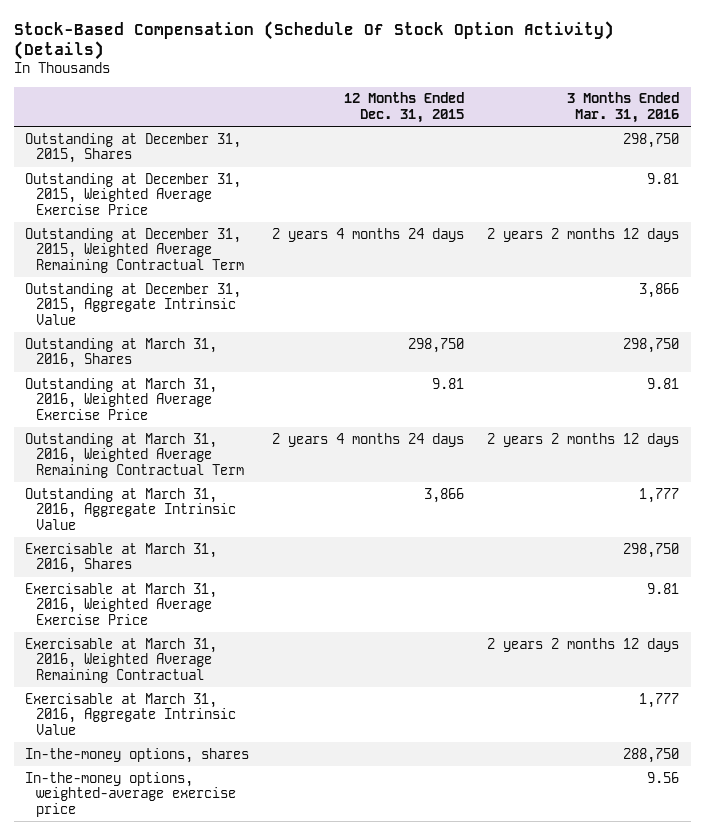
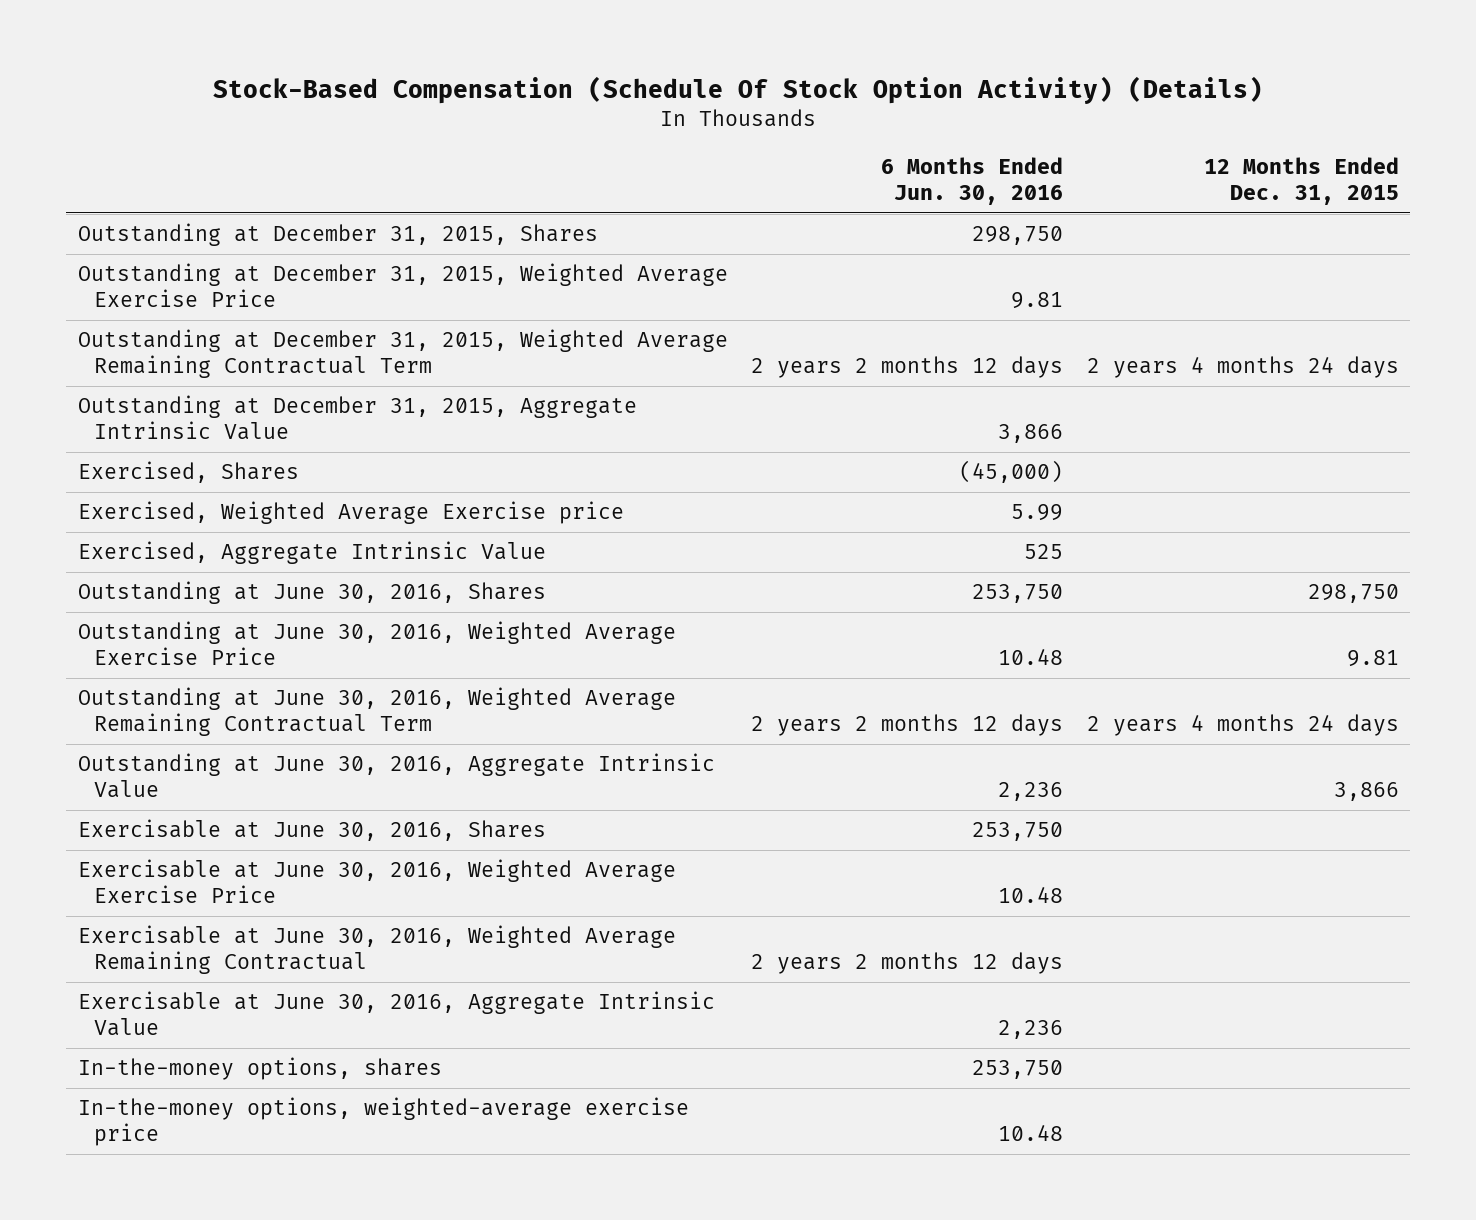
[567,92,680,124] 3 Months Ended Mar. 31, 2016 -> none
none -> [881,157,1064,205] 6 Months Ended Jun. 30, 2016
none -> [77,461,299,484] Exercised, Shares
none -> [77,501,624,525] Exercised, Weighted Average Exercise price
none -> [77,541,546,565] Exercised, Aggregate Intrinsic Value
[25,337,218,369] Outstanding at March 31, 2016, Shares -> [77,581,546,605] Outstanding at June 30, 2016, Shares
[25,377,218,420] Outstanding at March 31, 2016, Weighted Average Exercise Price -> [77,621,676,665] Outstanding at June 30, 2016, Weighted Average Exercise Price
[25,432,245,478] Outstanding at March 31, 2016, Weighted Average Remaining Contractual Term -> [77,687,676,736] Outstanding at June 30, 2016, Weighted Average Remaining Contractual Term
[25,487,237,530] Outstanding at March 31, 2016, Aggregate Intrinsic Value -> [77,753,715,798] Outstanding at June 30, 2016, Aggregate Intrinsic Value
[25,542,218,574] Exercisable at March 31, 2016, Shares -> [77,819,546,842] Exercisable at June 30, 2016, Shares
[25,582,218,625] Exercisable at March 31, 2016, Weighted Average Exercise Price -> [77,859,676,903] Exercisable at June 30, 2016, Weighted Average Exercise Price
[25,637,218,683] Exercisable at March 31, 2016, Weighted Average Remaining Contractual -> [77,925,676,974] Exercisable at June 30, 2016, Weighted Average Remaining Contractual
[25,692,237,735] Exercisable at March 31, 2016, Aggregate Intrinsic Value -> [77,991,715,1036] Exercisable at June 30, 2016, Aggregate Intrinsic Value

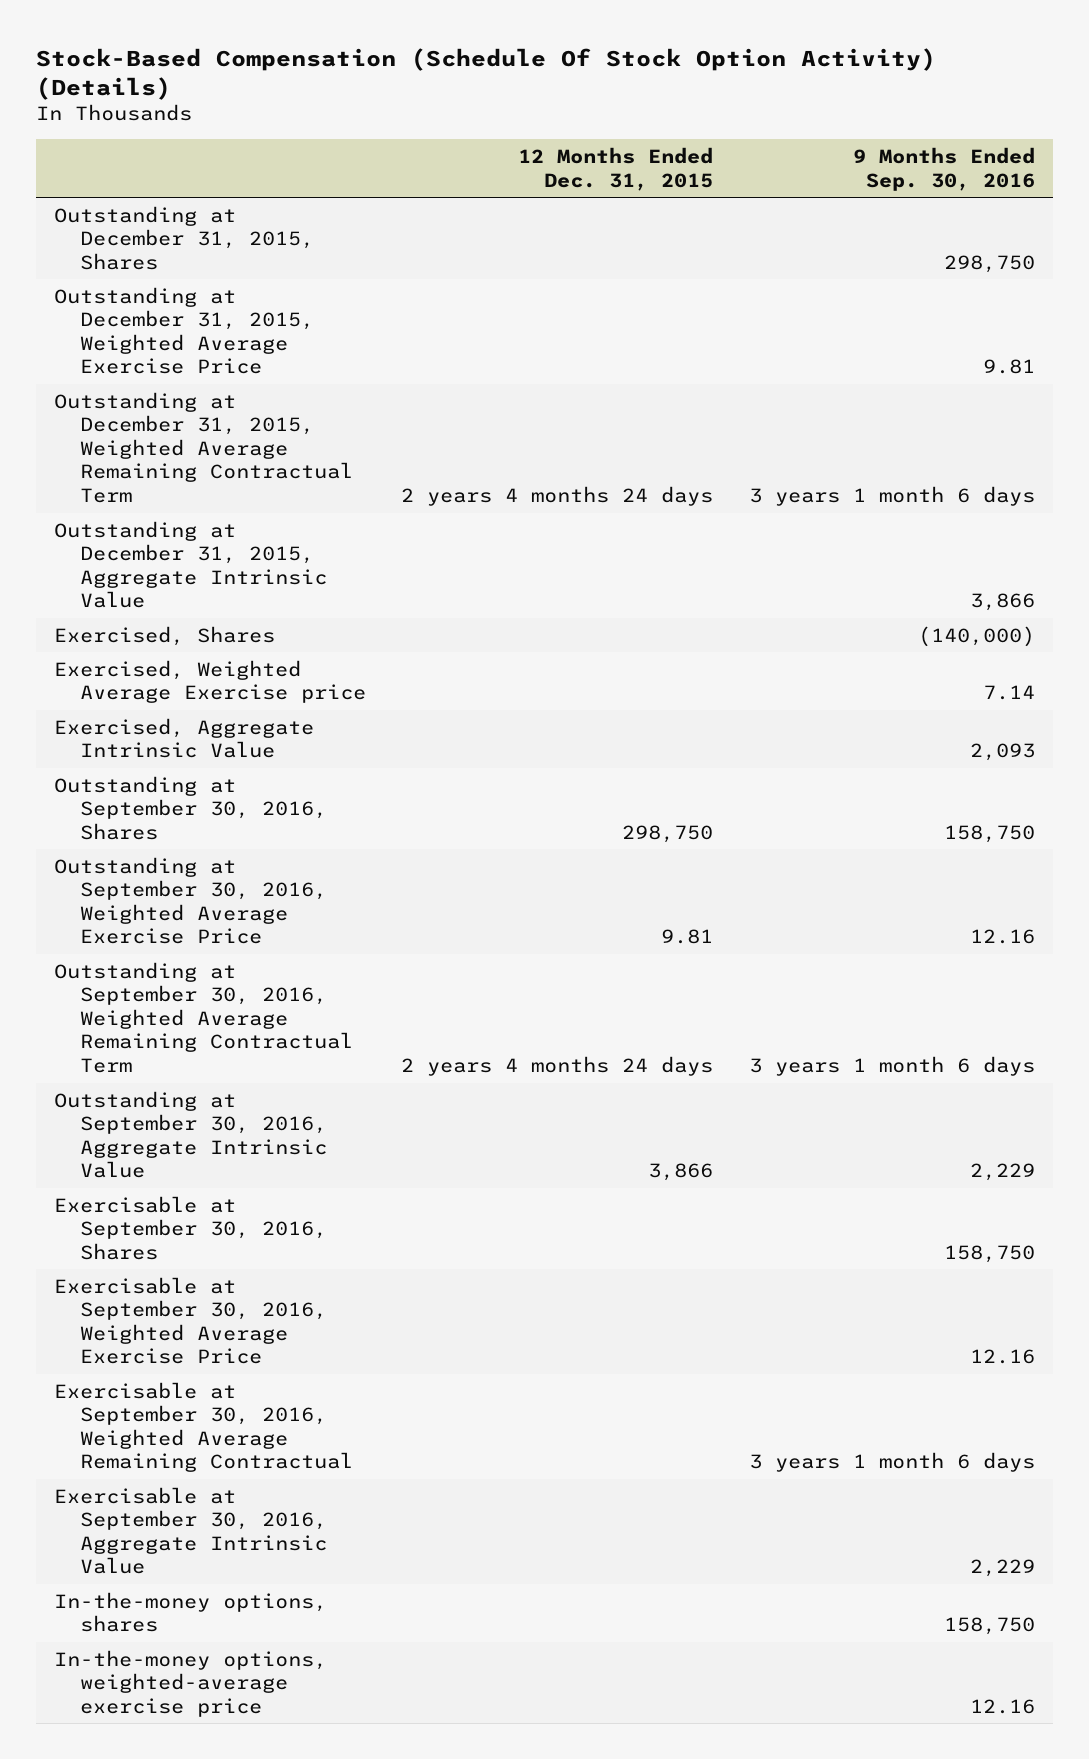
[881,157,1064,205] 6 Months Ended Jun. 30, 2016 -> none
none -> [852,147,1035,191] 9 Months Ended Sep. 30, 2016
[77,581,546,605] Outstanding at June 30, 2016, Shares -> [54,775,327,840] Outstanding at September 30, 2016, Shares
[77,621,676,665] Outstanding at June 30, 2016, Weighted Average Exercise Price -> [54,856,327,945] Outstanding at September 30, 2016, Weighted Average Exercise Price
[77,687,676,736] Outstanding at June 30, 2016, Weighted Average Remaining Contractual Term -> [54,961,353,1073] Outstanding at September 30, 2016, Weighted Average Remaining Contractual Term
[77,753,715,798] Outstanding at June 30, 2016, Aggregate Intrinsic Value -> [54,1090,327,1179] Outstanding at September 30, 2016, Aggregate Intrinsic Value
[77,819,546,842] Exercisable at June 30, 2016, Shares -> [54,1195,327,1260] Exercisable at September 30, 2016, Shares
[77,859,676,903] Exercisable at June 30, 2016, Weighted Average Exercise Price -> [54,1276,327,1365] Exercisable at September 30, 2016, Weighted Average Exercise Price
[77,925,676,974] Exercisable at June 30, 2016, Weighted Average Remaining Contractual -> [54,1381,353,1473] Exercisable at September 30, 2016, Weighted Average Remaining Contractual
[77,991,715,1036] Exercisable at June 30, 2016, Aggregate Intrinsic Value -> [54,1486,327,1575] Exercisable at September 30, 2016, Aggregate Intrinsic Value

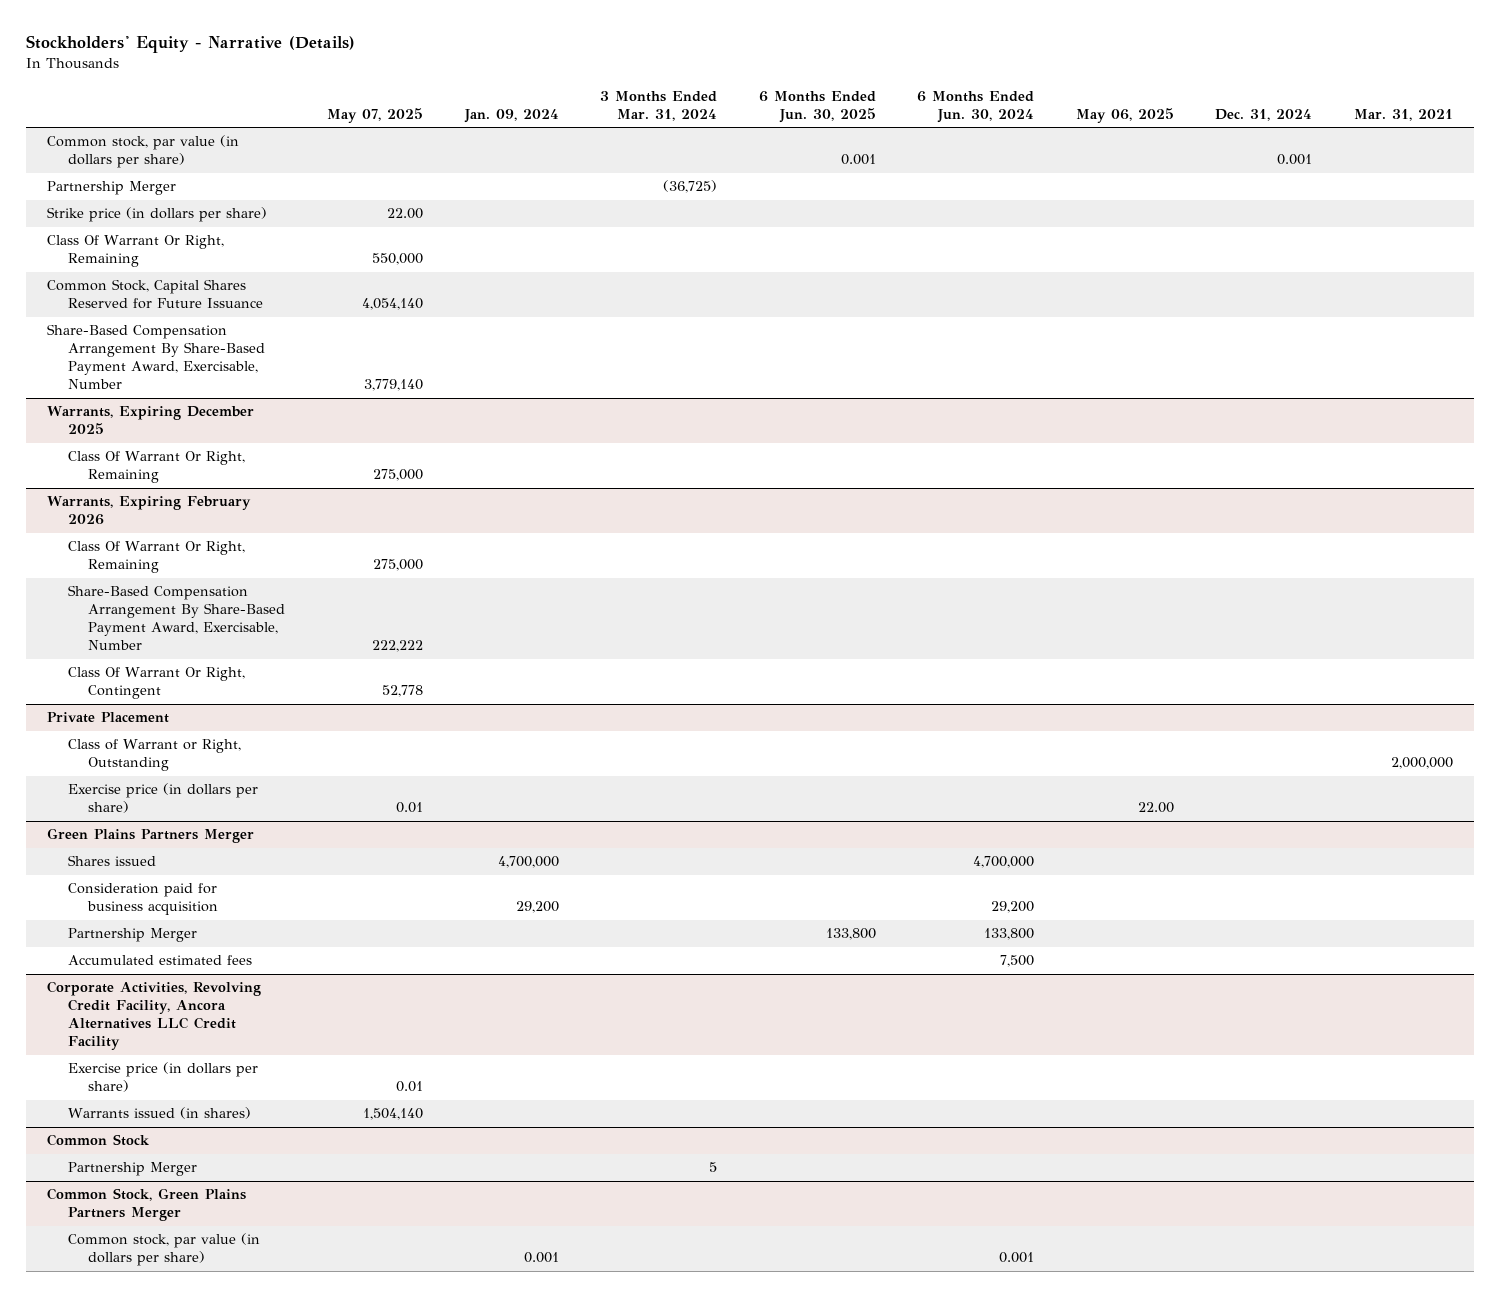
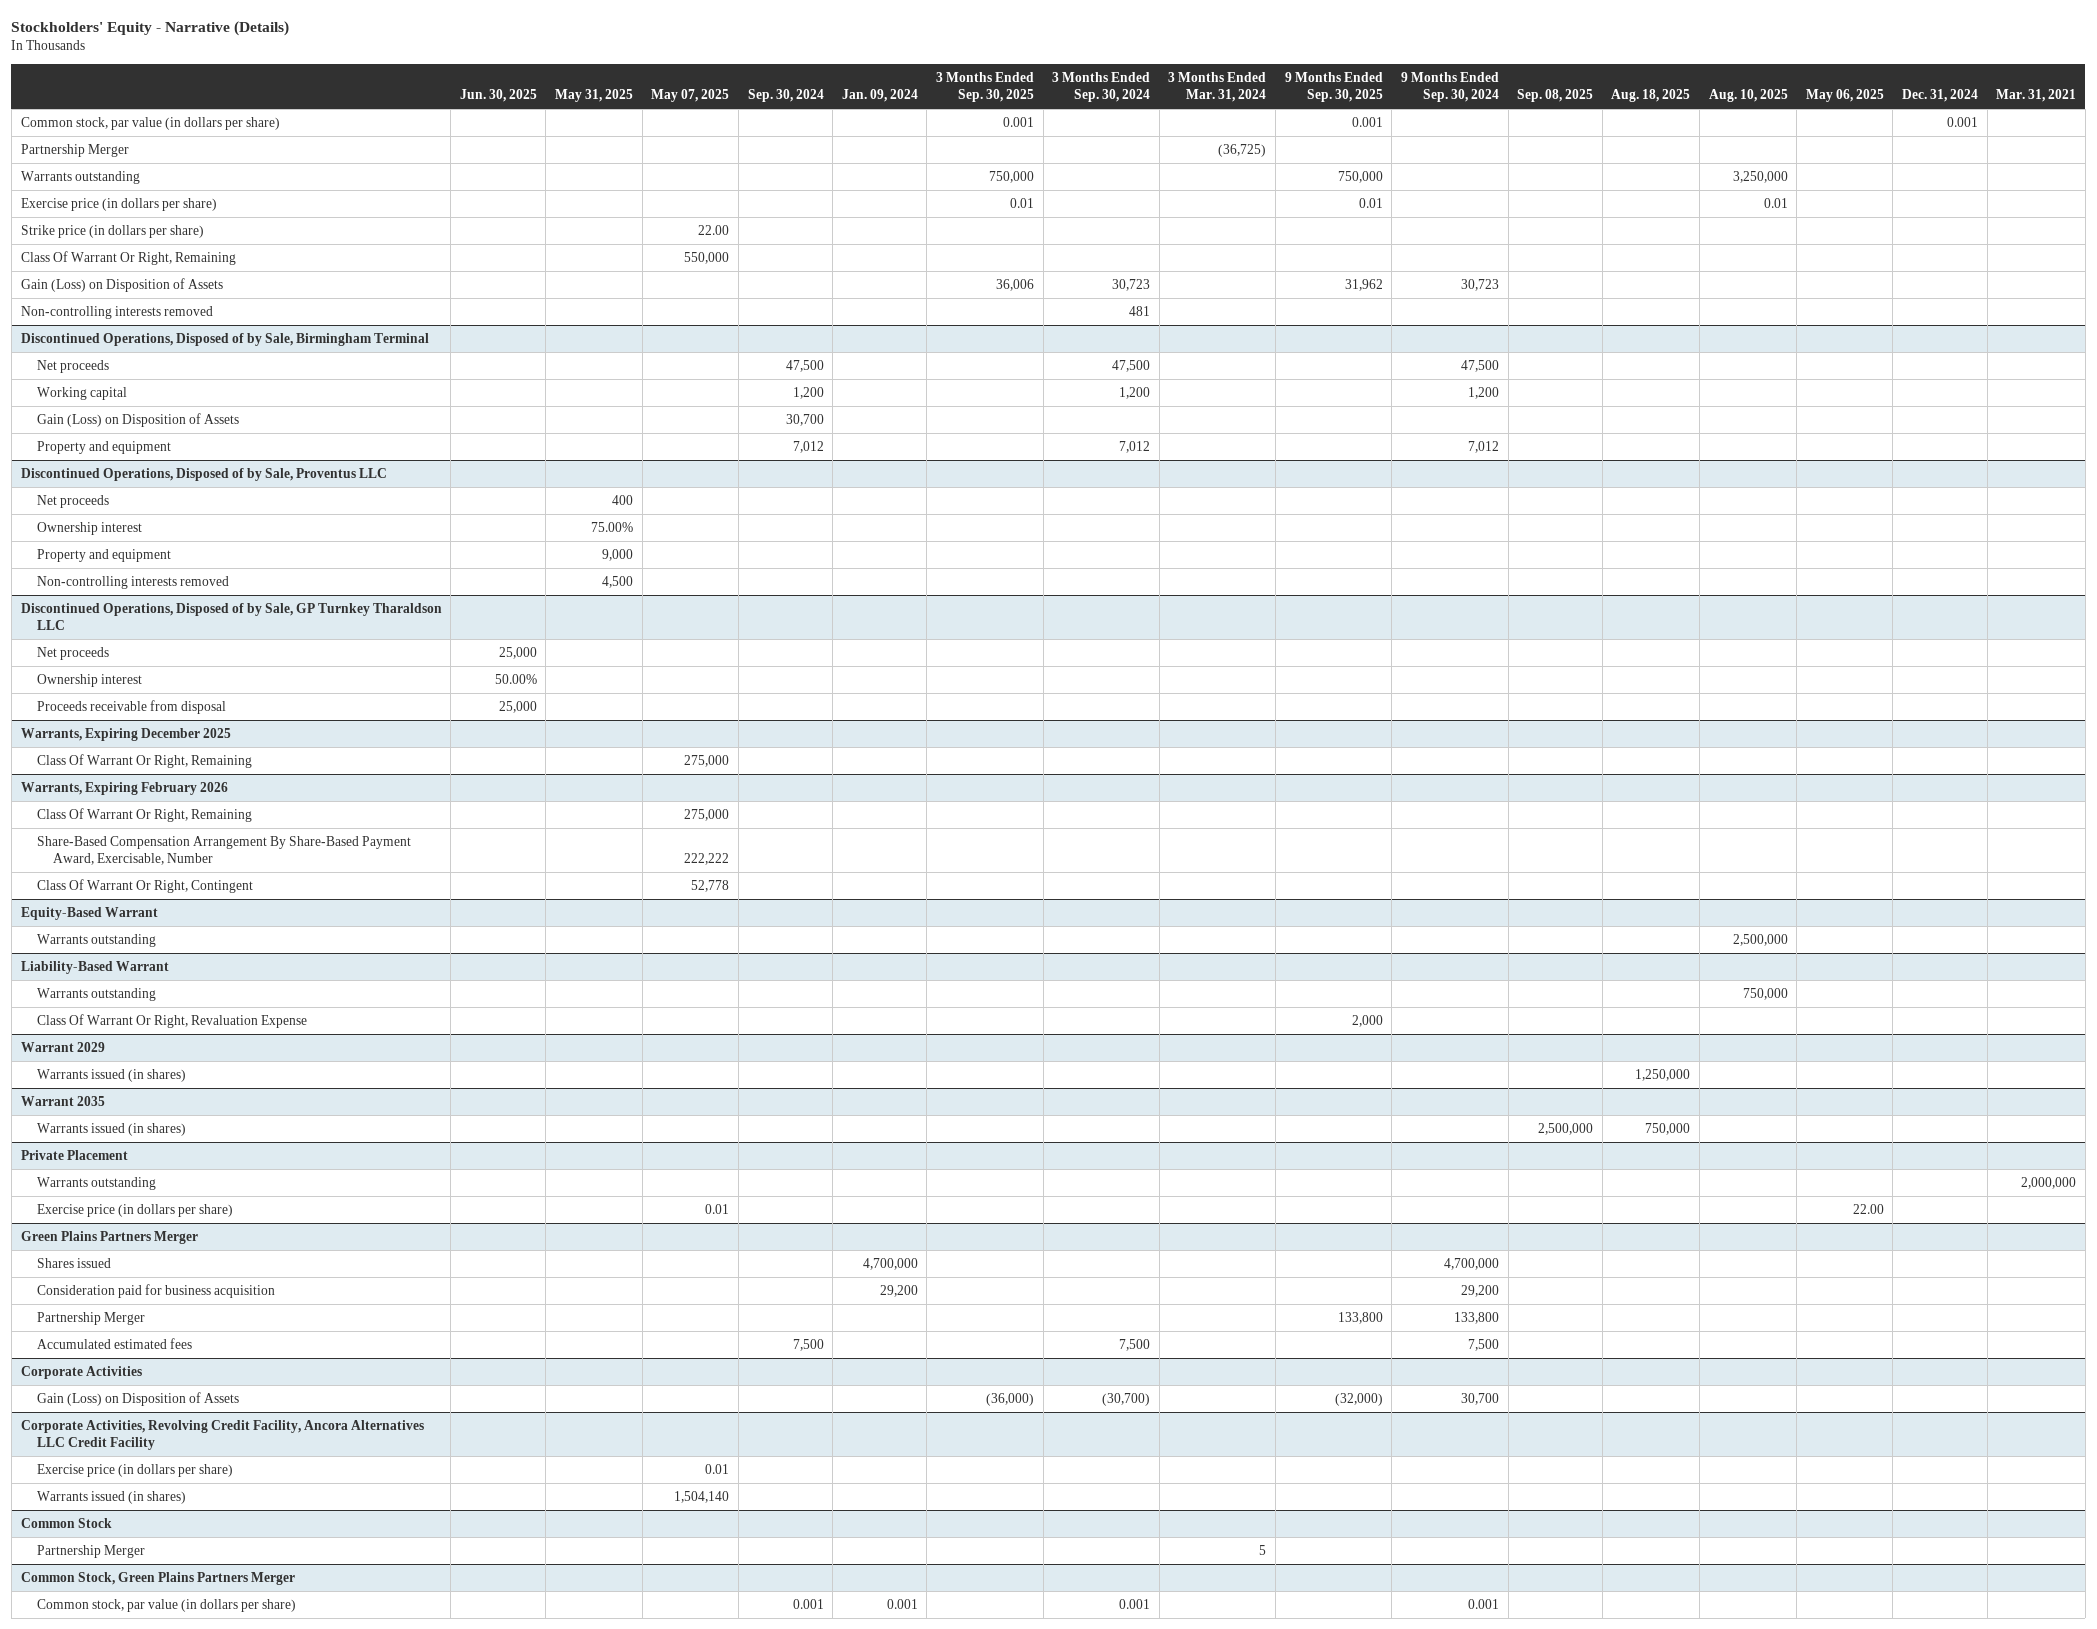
[758,91,876,123] 6 Months Ended Jun. 30, 2025 -> none
[917,91,1035,123] 6 Months Ended Jun. 30, 2024 -> none
none -> [459,89,537,103] Jun. 30, 2025
none -> [555,89,634,103] May 31, 2025
none -> [747,89,824,103] Sep. 30, 2024
none -> [935,71,1034,103] 3 Months Ended Sep. 30, 2025
none -> [1052,71,1151,103] 3 Months Ended Sep. 30, 2024
none -> [1284,71,1383,103] 9 Months Ended Sep. 30, 2025
none -> [1400,71,1499,103] 9 Months Ended Sep. 30, 2024
none -> [1517,89,1594,103] Sep. 08, 2025
none -> [1611,89,1691,103] Aug. 18, 2025
none -> [1708,89,1788,103] Aug. 10, 2025
none -> [20,170,140,184] Warrants outstanding
none -> [20,197,217,211] Exercise price (in dollars per share)
[46,279,263,310] Common Stock, Capital Shares Reserved for Future Issuance -> none
[46,324,265,390] Share-Based Compensation Arrangement By Share-Based Payment Award, Exercisable, Number -> none
none -> [20,277,223,292] Gain (Loss) on Disposition of Assets
none -> [20,305,213,319] Non-controlling interests removed
none -> [20,332,429,346] Discontinued Operations, Disposed of by Sale, Birmingham Terminal
none -> [36,359,109,373] Net proceeds
none -> [36,386,127,400] Working capital
none -> [36,412,239,427] Gain (Loss) on Disposition of Assets
none -> [36,440,171,454] Property and equipment
none -> [20,467,387,481] Discontinued Operations, Disposed of by Sale, Proventus LLC
none -> [36,494,109,508] Net proceeds
none -> [36,521,142,535] Ownership interest
none -> [36,548,171,562] Property and equipment
none -> [36,575,229,589] Non-controlling interests removed
none -> [20,602,442,631] Discontinued Operations, Disposed of by Sale, GP Turnkey Tharaldson LLC
none -> [36,646,109,660] Net proceeds
none -> [36,673,142,687] Ownership interest
none -> [36,699,226,714] Proceeds receivable from disposal
none -> [20,906,158,920] Equity-Based Warrant
none -> [36,933,156,947] Warrants outstanding
none -> [20,960,169,974] Liability-Based Warrant
none -> [36,987,156,1001] Warrants outstanding
none -> [36,1013,307,1028] Class Of Warrant Or Right, Revaluation Expense
none -> [20,1041,105,1052] Warrant 2029
none -> [36,1068,186,1082] Warrants issued (in shares)
none -> [20,1095,105,1106] Warrant 2035
none -> [36,1122,186,1136] Warrants issued (in shares)
[67,739,241,772] Class of Warrant or Right, Outstanding -> [36,1176,156,1190] Warrants outstanding
none -> [20,1365,142,1379] Corporate Activities
none -> [36,1391,239,1406] Gain (Loss) on Disposition of Assets

